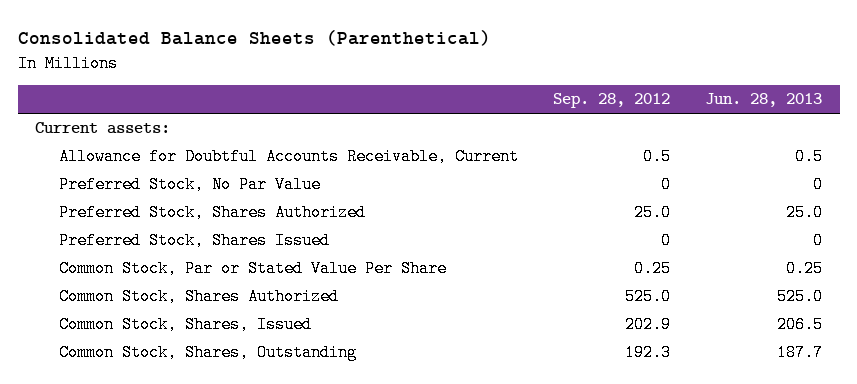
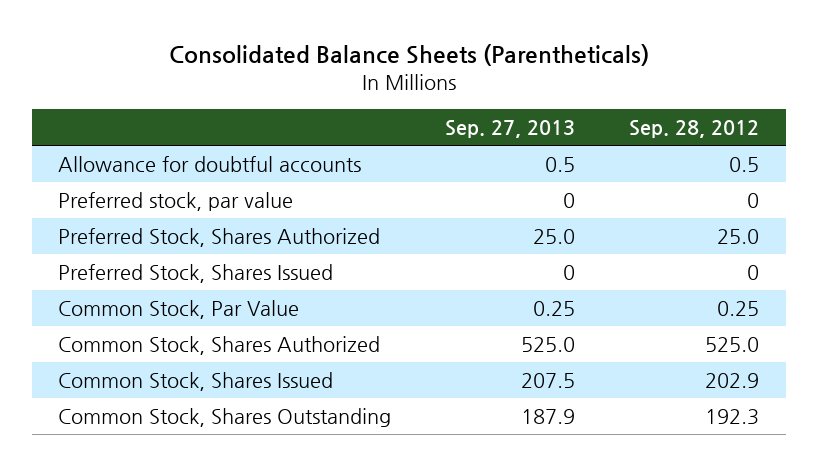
[17,30,491,47] Consolidated Balance Sheets (Parenthetical) -> [168,44,649,67] Consolidated Balance Sheets (Parentheticals)
[705,93,823,108] Jun. 28, 2013 -> none
none -> [445,120,576,139] Sep. 27, 2013
[34,122,170,135] Current assets: -> none
[59,148,520,166] Allowance for Doubtful Accounts Receivable, Current -> [58,155,362,172] Allowance for doubtful accounts
[59,176,322,194] Preferred Stock, No Par Value -> [58,191,294,211] Preferred stock, par value
[59,260,448,278] Common Stock, Par or Stated Value Per Share -> [58,299,300,319] Common Stock, Par Value
[59,316,313,334] Common Stock, Shares, Issued -> [58,371,334,391] Common Stock, Shares Issued
[59,344,358,362] Common Stock, Shares, Outstanding -> [58,407,392,427] Common Stock, Shares Outstanding

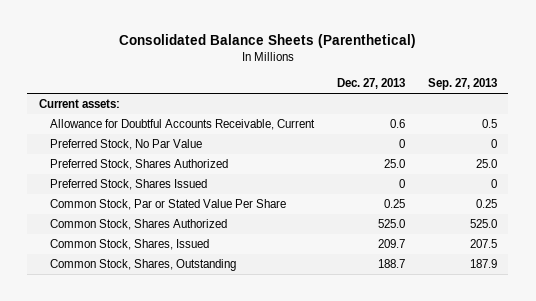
[168,44,649,67] Consolidated Balance Sheets (Parentheticals) -> [118,34,416,49] Consolidated Balance Sheets (Parenthetical)
[628,120,759,139] Sep. 28, 2012 -> none
none -> [337,78,406,90] Dec. 27, 2013
none -> [38,99,120,109] Current assets:
[58,155,362,172] Allowance for doubtful accounts -> [50,119,316,131] Allowance for Doubtful Accounts Receivable, Current
[58,191,294,211] Preferred stock, par value -> [50,139,203,151] Preferred Stock, No Par Value
[58,299,300,319] Common Stock, Par Value -> [50,199,287,211] Common Stock, Par or Stated Value Per Share
[58,371,334,391] Common Stock, Shares Issued -> [50,239,210,251] Common Stock, Shares, Issued
[58,407,392,427] Common Stock, Shares Outstanding -> [50,259,237,272] Common Stock, Shares, Outstanding

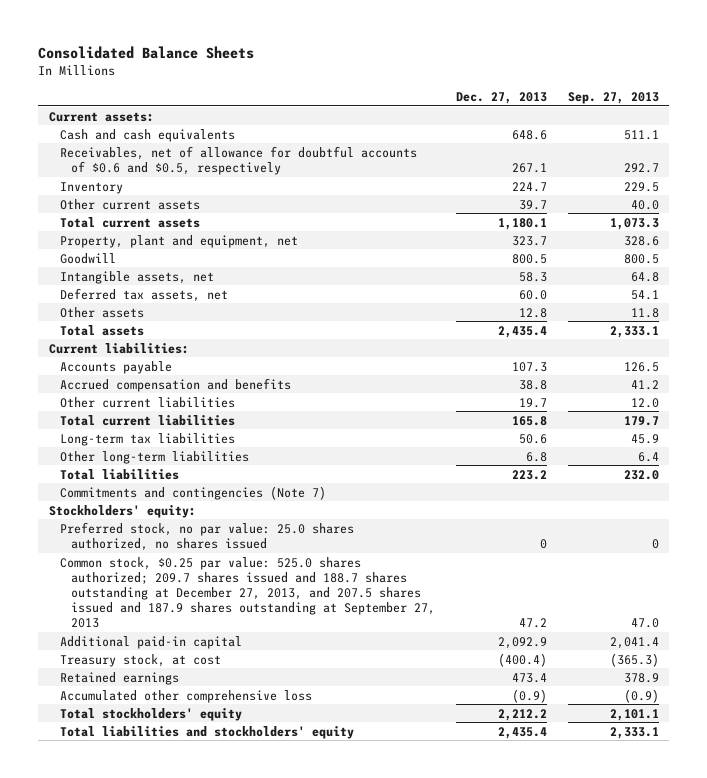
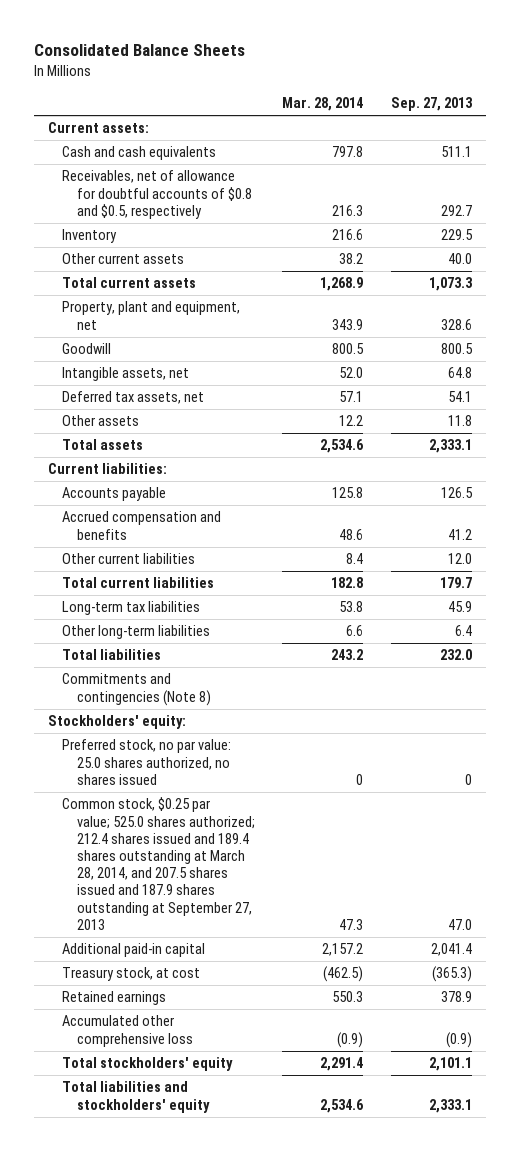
[455,91,547,104] Dec. 27, 2013 -> none
none -> [282,97,364,112] Mar. 28, 2014
[59,145,417,175] Receivables, net of allowance for doubtful accounts of $0.6 and $0.5, respectively -> [62,170,252,219] Receivables, net of allowance for doubtful accounts of $0.8 and $0.5, respectively
[59,485,326,500] Commitments and contingencies (Note 7) -> [62,673,211,706] Commitments and contingencies (Note 8)
[59,556,436,629] Common stock, $0.25 par value: 525.0 shares authorized; 209.7 shares issued and 188.7 shares outstanding at December 27, 2013, and 207.5 shares issued and 187.9 shares outstanding at September 27, 2013 -> [62,797,255,930] Common stock, $0.25 par value; 525.0 shares authorized; 212.4 shares issued and 189.4 shares outstanding at March 28, 2014, and 207.5 shares issued and 187.9 shares outstanding at September 27, 2013

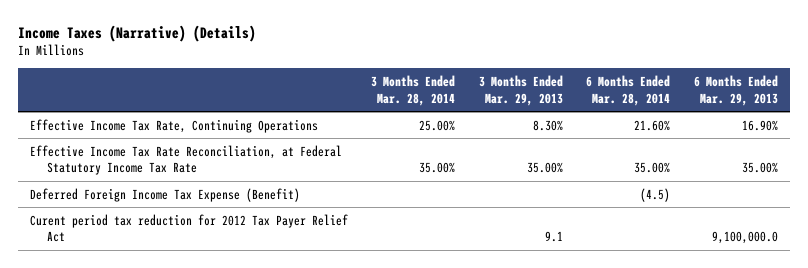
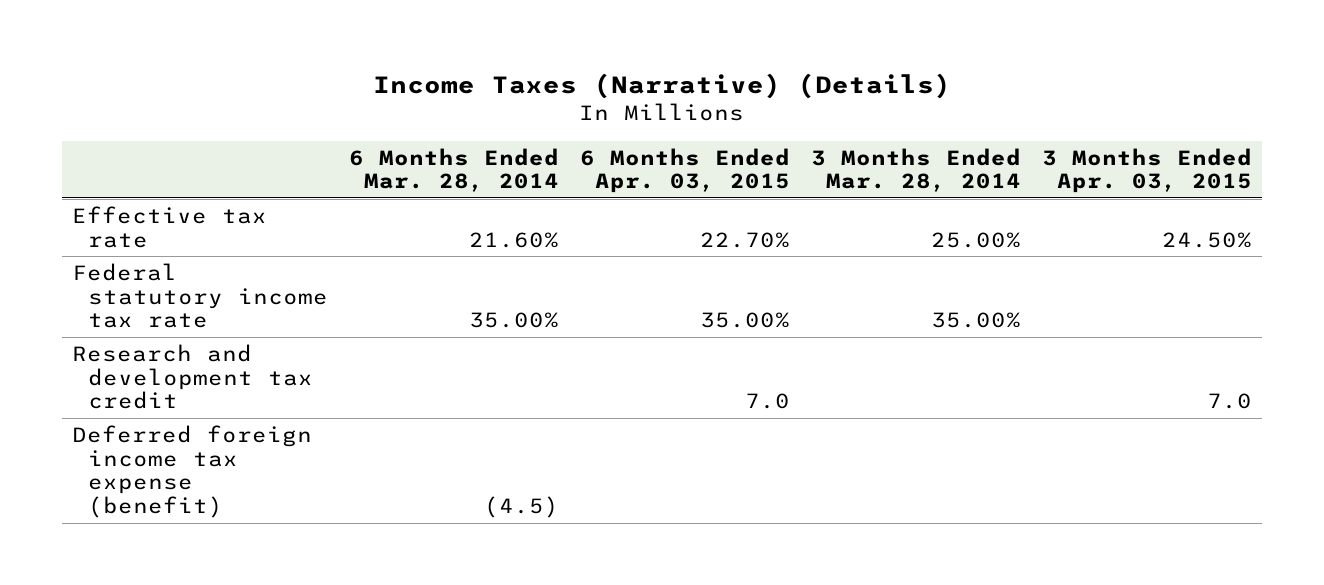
[478,74,563,106] 3 Months Ended Mar. 29, 2013 -> none
[693,74,778,106] 6 Months Ended Mar. 29, 2013 -> none
none -> [579,147,790,194] 6 Months Ended Apr. 03, 2015
none -> [1041,147,1252,194] 3 Months Ended Apr. 03, 2015
[29,213,348,243] Curent period tax reduction for 2012 Tax Payer Relief Act -> none
[29,118,318,133] Effective Income Tax Rate, Continuing Operations -> [72,205,268,248] Effective tax rate
[29,144,342,176] Effective Income Tax Rate Reconciliation, at Federal Statutory Income Tax Rate -> [72,262,328,329] Federal statutory income tax rate
none -> [72,343,313,410] Research and development tax credit
[29,187,300,202] Deferred Foreign Income Tax Expense (Benefit) -> [72,424,313,518] Deferred foreign income tax expense (benefit)

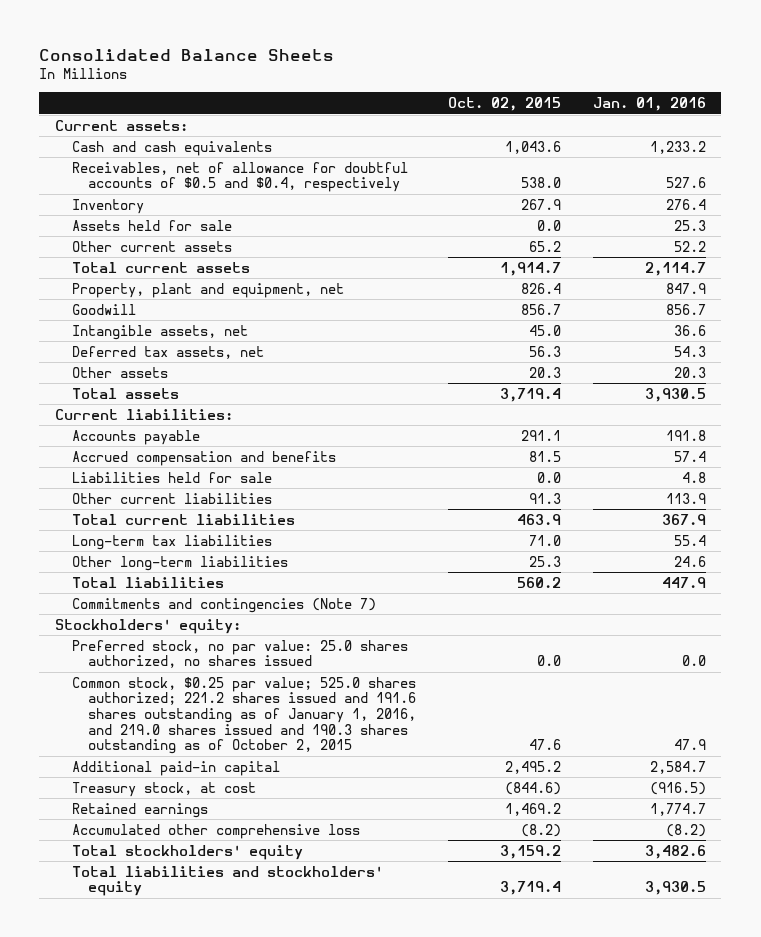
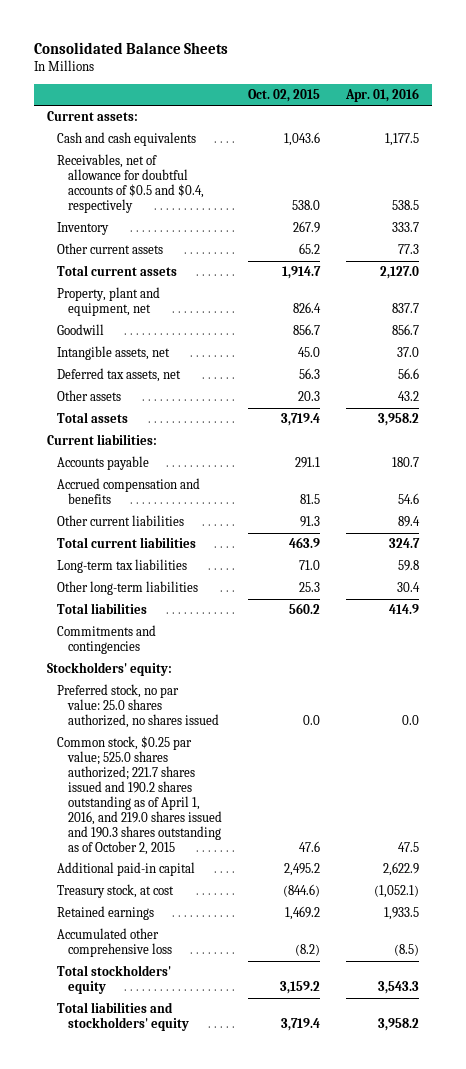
[592,97,706,112] Jan. 01, 2016 -> none
none -> [344,87,419,102] Apr. 01, 2016
[71,219,232,231] Assets held for sale -> none
[71,471,272,483] Liabilities held for sale -> none
[71,597,376,613] Commitments and contingencies (Note 7) -> [57,625,157,655] Commitments and contingencies
[71,676,417,755] Common stock, $0.25 par value; 525.0 shares authorized; 221.2 shares issued and 191.6 shares outstanding as of January 1, 2016, and 219.0 shares issued and 190.3 shares outstanding as of October 2, 2015 -> [57,736,222,855] Common stock, $0.25 par value; 525.0 shares authorized; 221.7 shares issued and 190.2 shares outstanding as of April 1, 2016, and 219.0 shares issued and 190.3 shares outstanding as of October 2, 2015

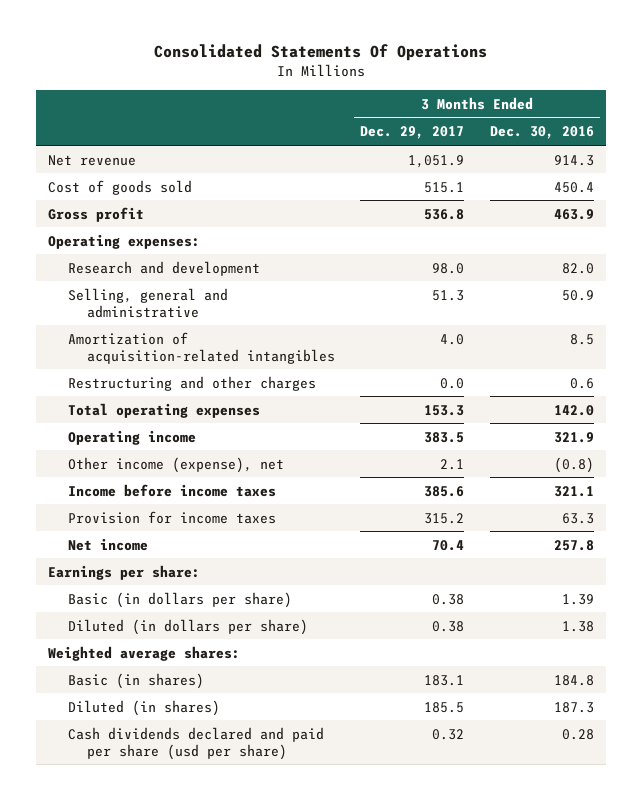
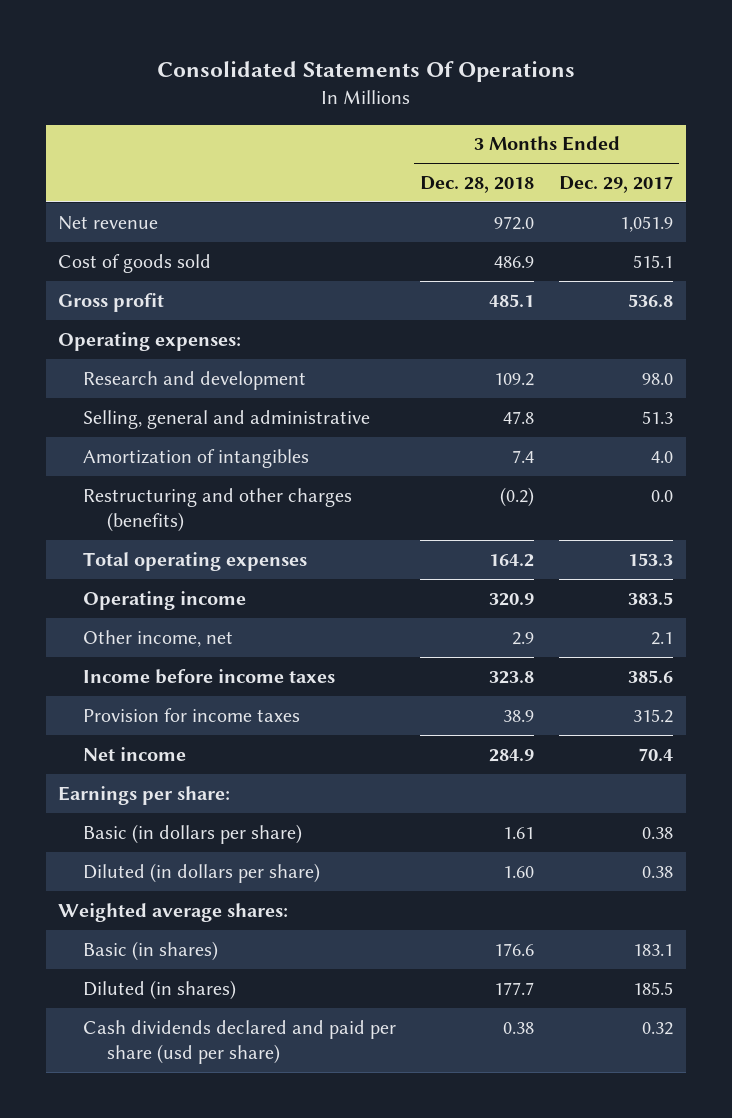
[489,126,594,140] Dec. 30, 2016 -> none
none -> [420,175,535,193] Dec. 28, 2018
[67,331,336,364] Amortization of acquisition-related intangibles -> [82,448,309,468] Amortization of intangibles
[67,375,316,391] Restructuring and other charges -> [82,487,352,533] Restructuring and other charges (benefits)
[67,456,284,473] Other income (expense), net -> [82,629,233,647] Other income, net

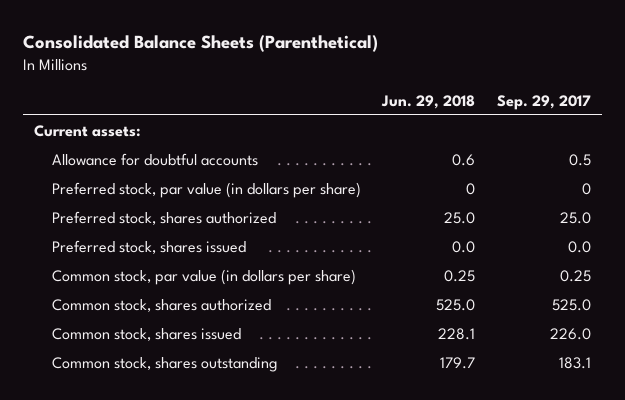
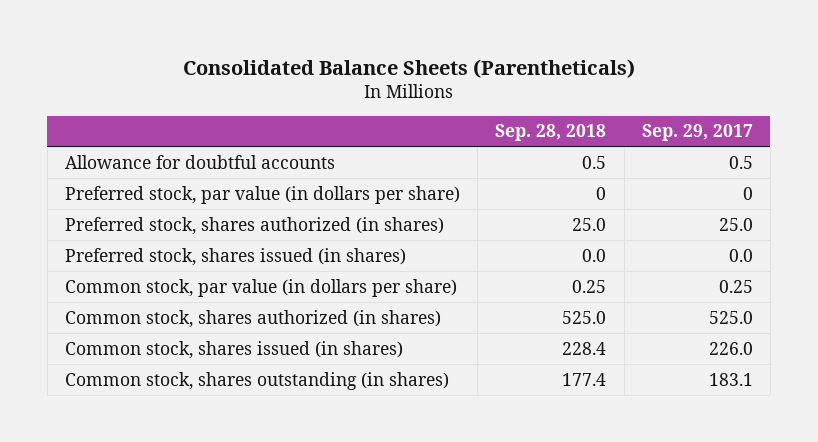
[23,35,379,53] Consolidated Balance Sheets (Parenthetical) -> [182,58,635,78] Consolidated Balance Sheets (Parentheticals)
[381,94,476,109] Jun. 29, 2018 -> none
none -> [495,124,607,142] Sep. 28, 2018
[34,124,142,137] Current assets: -> none
[51,210,276,225] Preferred stock, shares authorized -> [65,216,445,235] Preferred stock, shares authorized (in shares)
[51,239,246,254] Preferred stock, shares issued -> [65,247,407,266] Preferred stock, shares issued (in shares)
[51,298,271,312] Common stock, shares authorized -> [65,309,442,328] Common stock, shares authorized (in shares)
[51,327,241,341] Common stock, shares issued -> [65,340,404,359] Common stock, shares issued (in shares)
[51,356,278,372] Common stock, shares outstanding -> [65,371,450,390] Common stock, shares outstanding (in shares)

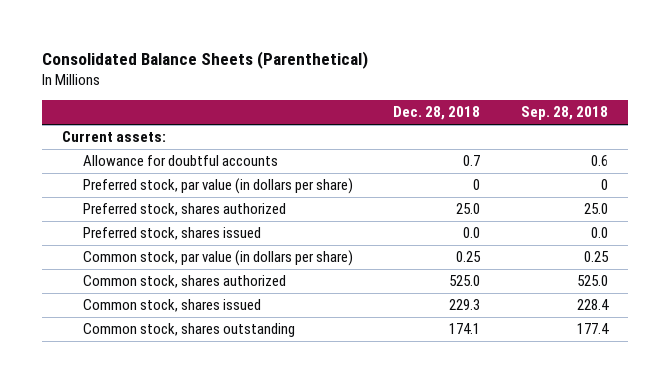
[182,58,635,78] Consolidated Balance Sheets (Parentheticals) -> [41,51,368,70] Consolidated Balance Sheets (Parenthetical)
[641,124,753,142] Sep. 29, 2017 -> none
none -> [393,106,481,121] Dec. 28, 2018
none -> [62,131,167,143] Current assets:
[582,155,607,169] 0.5 -> [590,155,608,167] 0.6
[65,216,445,235] Preferred stock, shares authorized (in shares) -> [82,203,286,217] Preferred stock, shares authorized
[65,247,407,266] Preferred stock, shares issued (in shares) -> [82,227,261,241] Preferred stock, shares issued
[65,309,442,328] Common stock, shares authorized (in shares) -> [82,275,286,289] Common stock, shares authorized
[65,340,404,359] Common stock, shares issued (in shares) -> [82,299,261,313] Common stock, shares issued
[65,371,450,390] Common stock, shares outstanding (in shares) -> [82,323,295,338] Common stock, shares outstanding

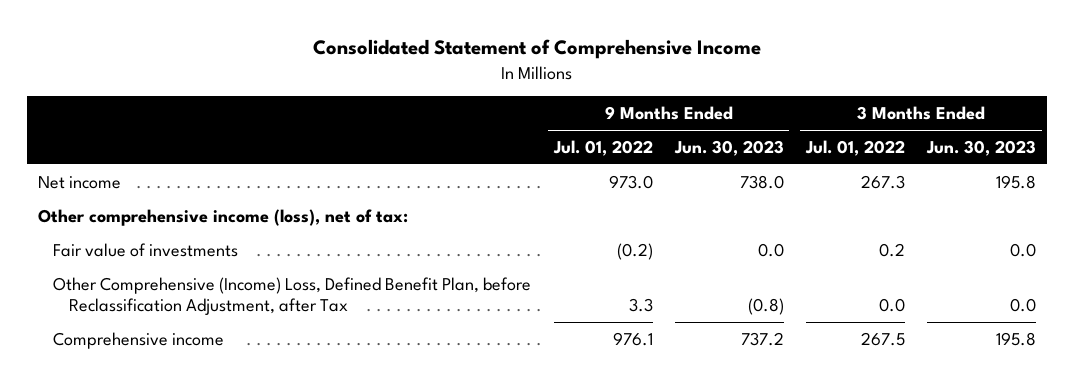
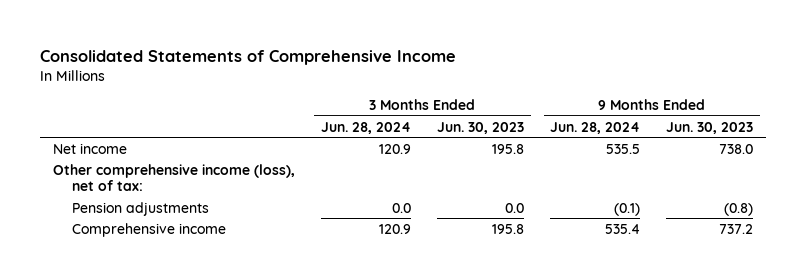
[312,39,761,60] Consolidated Statement of Comprehensive Income -> [39,49,456,65] Consolidated Statements of Comprehensive Income
[552,139,653,156] Jul. 01, 2022 -> none
[804,139,905,156] Jul. 01, 2022 -> none
none -> [320,121,411,134] Jun. 28, 2024
none -> [550,121,641,134] Jun. 28, 2024
[53,242,239,257] Fair value of investments -> none
[53,276,532,315] Other Comprehensive (Income) Loss, Defined Benefit Plan, before Reclassification Adjustment, after Tax -> [72,201,210,216] Pension adjustments

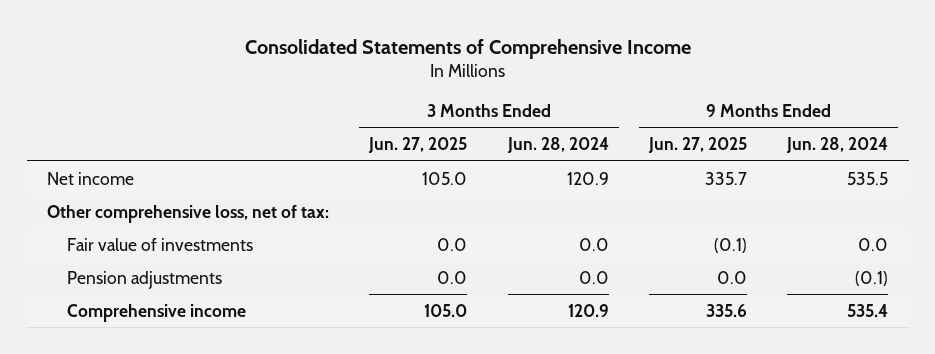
[436,121,524,134] Jun. 30, 2023 -> none
[666,121,754,134] Jun. 30, 2023 -> none
none -> [368,137,468,154] Jun. 27, 2025
none -> [647,137,747,154] Jun. 27, 2025
[52,163,295,191] Other comprehensive income (loss), net of tax: -> [46,204,329,223] Other comprehensive loss, net of tax:
none -> [67,237,254,251] Fair value of investments

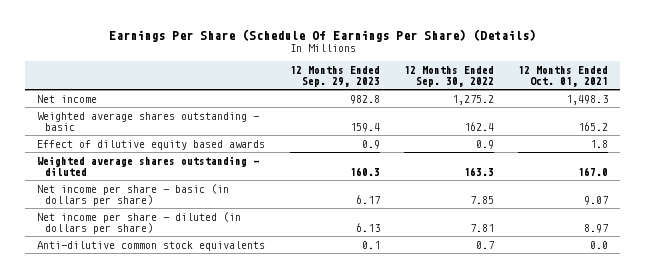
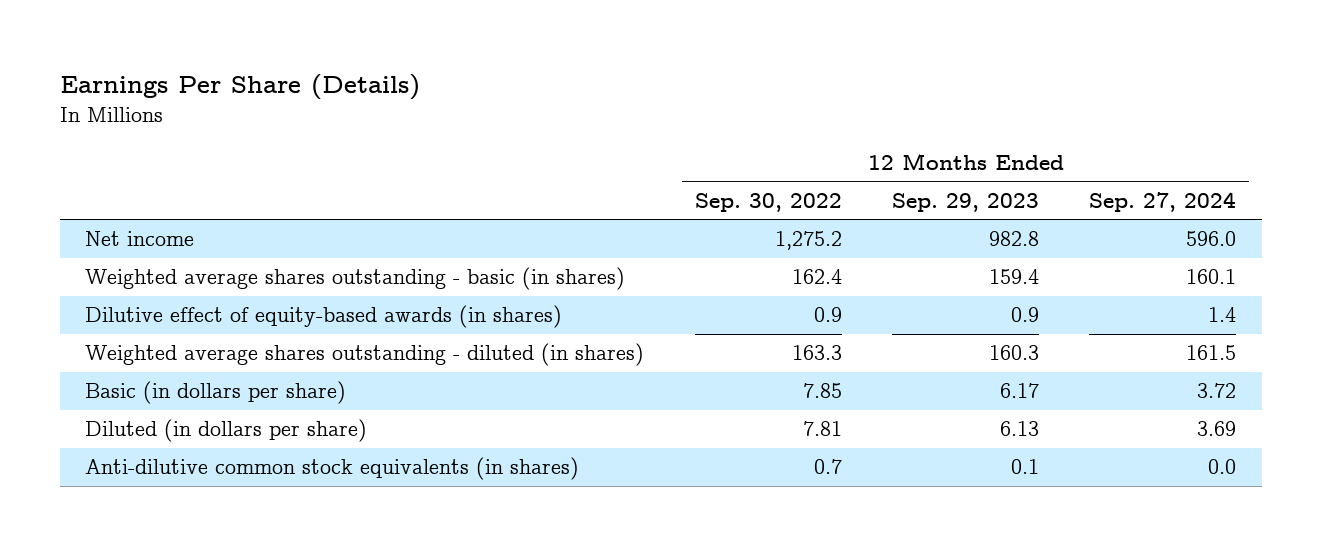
[108,28,536,42] Earnings Per Share (Schedule Of Earnings Per Share) (Details) -> [60,74,421,101] Earnings Per Share (Details)
[517,65,608,87] 12 Months Ended Oct. 01, 2021 -> none
none -> [1089,191,1237,212] Sep. 27, 2024
[37,111,260,131] Weighted average shares outstanding - basic -> [85,267,626,291] Weighted average shares outstanding - basic (in shares)
[37,139,266,150] Effect of dilutive equity based awards -> [85,305,563,329] Dilutive effect of equity-based awards (in shares)
[37,155,260,176] Weighted average shares outstanding - diluted -> [85,343,645,367] Weighted average shares outstanding - diluted (in shares)
[37,183,230,206] Net income per share - basic (in dollars per share) -> [85,381,347,405] Basic (in dollars per share)
[37,211,242,234] Net income per share - diluted (in dollars per share) -> [85,419,368,443] Diluted (in dollars per share)
[37,240,266,251] Anti-dilutive common stock equivalents -> [85,457,580,481] Anti-dilutive common stock equivalents (in shares)

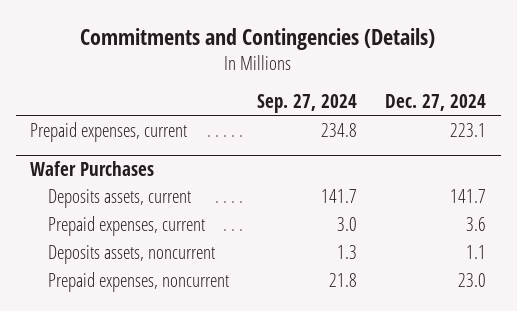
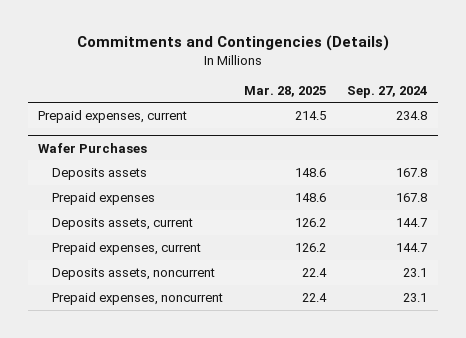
[385,94,487,112] Dec. 27, 2024 -> none
none -> [243,85,326,97] Mar. 28, 2025
none -> [51,167,147,180] Deposits assets
none -> [51,191,155,205] Prepaid expenses
[321,189,358,204] 141.7 -> [396,217,428,227] 144.7
[337,217,358,232] 3.0 -> [396,242,428,252] 144.7
[337,245,358,260] 1.3 -> [403,267,428,277] 23.1
[329,273,358,288] 21.8 -> [403,292,428,302] 23.1

